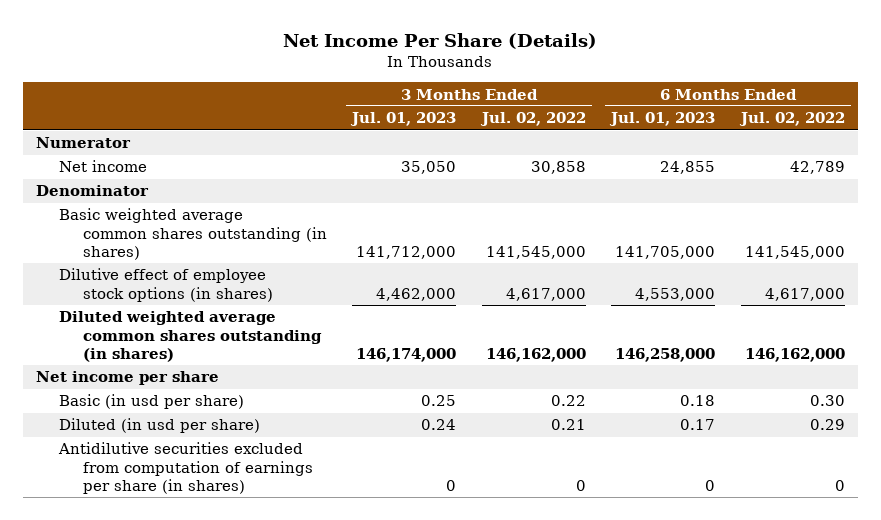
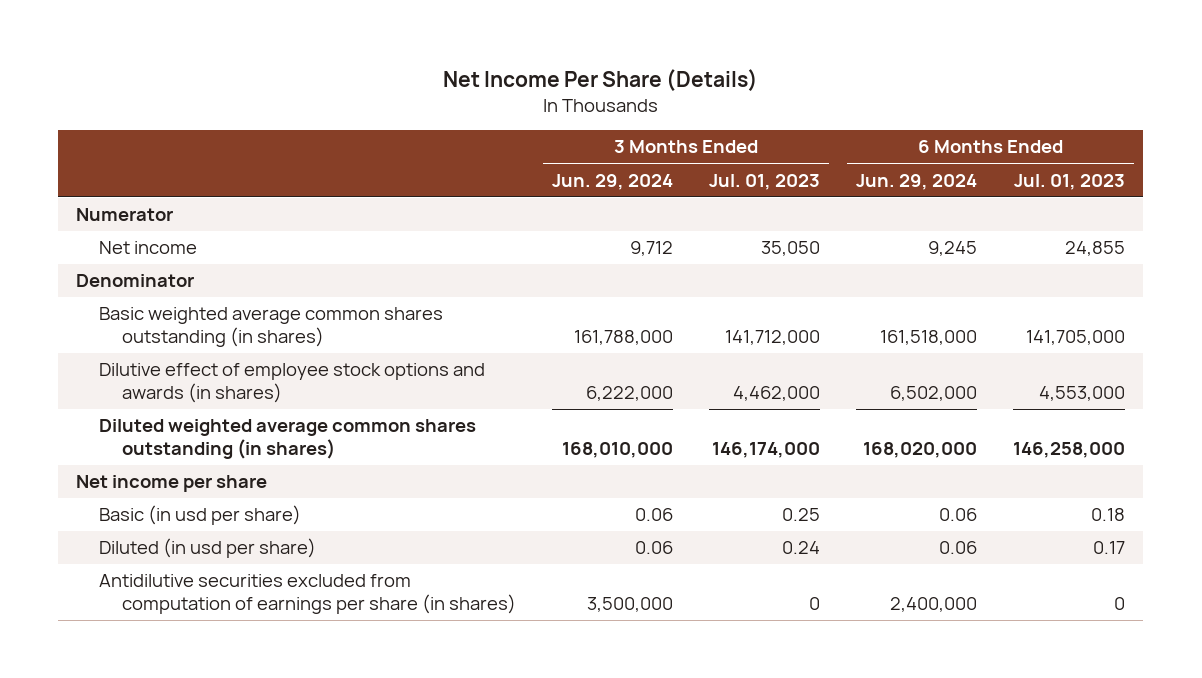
[479,112,586,127] Jul. 02, 2022 -> none
[738,112,845,127] Jul. 02, 2022 -> none
none -> [552,173,674,190] Jun. 29, 2024
none -> [856,173,978,190] Jun. 29, 2024
[59,268,273,302] Dilutive effect of employee stock options (in shares) -> [99,363,486,404] Dilutive effect of employee stock options and awards (in shares)

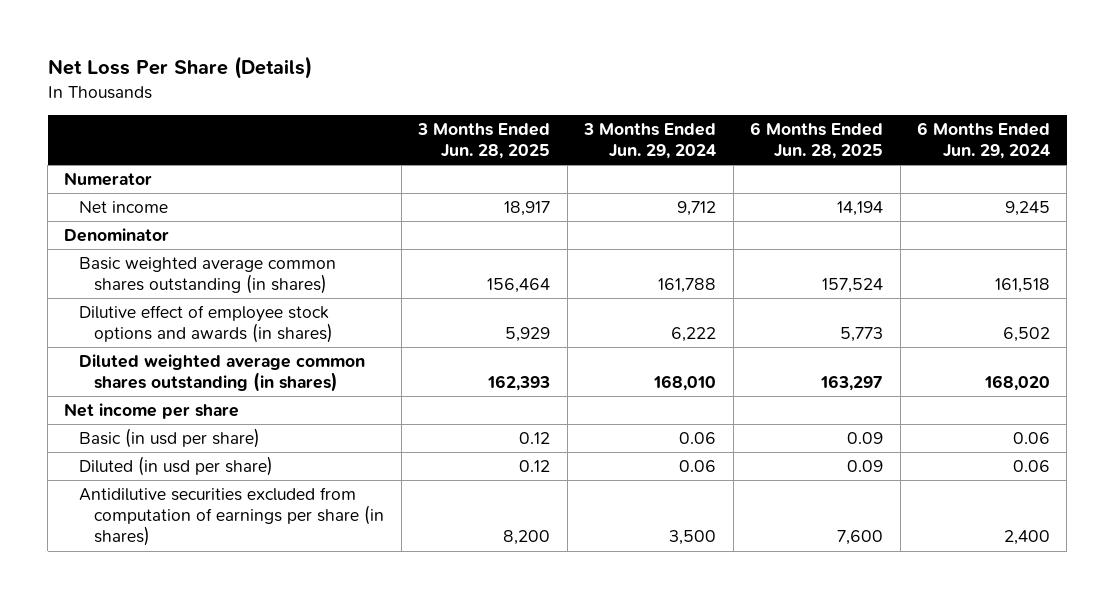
[442,68,758,91] Net Income Per Share (Details) -> [47,56,312,80] Net Loss Per Share (Details)
[709,173,821,190] Jul. 01, 2023 -> none
[1014,173,1126,190] Jul. 01, 2023 -> none
none -> [417,122,551,159] 3 Months Ended Jun. 28, 2025
none -> [750,121,884,159] 6 Months Ended Jun. 28, 2025
[574,330,674,346] 161,788,000 -> [658,278,717,294] 161,788
[880,330,978,346] 161,518,000 -> [995,278,1051,294] 161,518
[586,386,674,402] 6,222,000 -> [671,327,717,343] 6,222
[890,386,978,402] 6,502,000 -> [1003,327,1051,343] 6,502
[562,442,674,459] 168,010,000 -> [653,375,717,392] 168,010
[863,442,978,459] 168,020,000 -> [984,375,1051,392] 168,020
[587,597,674,613] 3,500,000 -> [669,530,717,546] 3,500
[890,597,978,613] 2,400,000 -> [1004,530,1051,546] 2,400

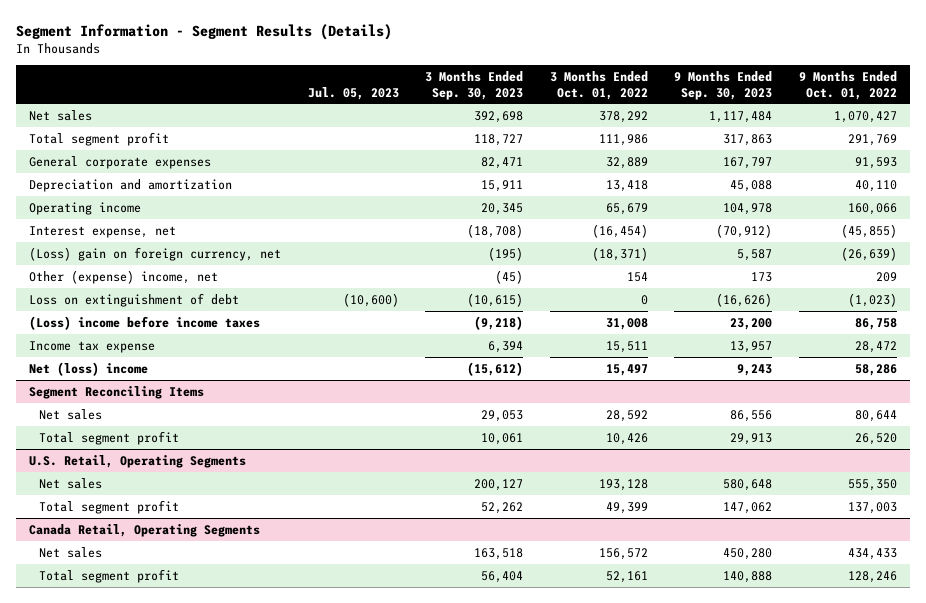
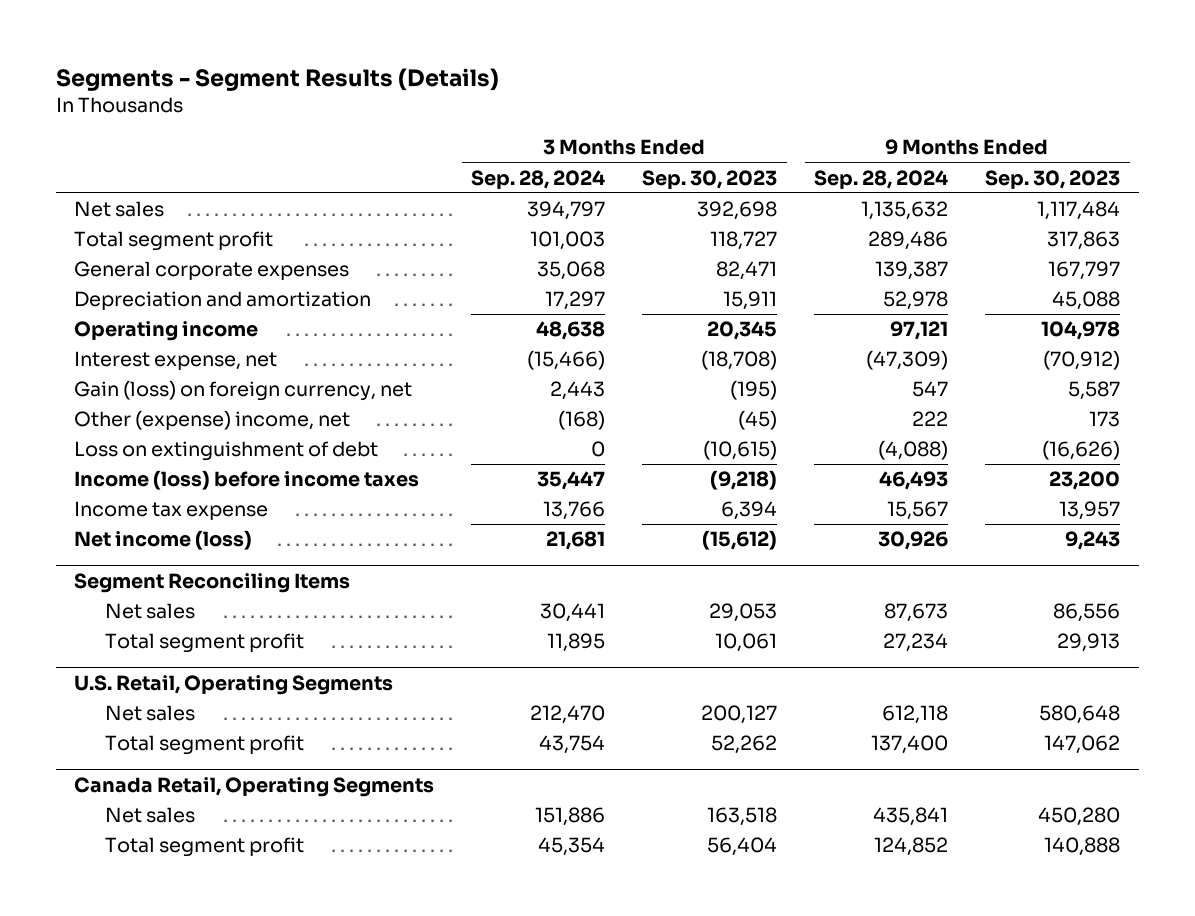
[16,23,393,40] Segment Information - Segment Results (Details) -> [55,68,499,92] Segments - Segment Results (Details)
[307,86,399,100] Jul. 05, 2023 -> none
[549,70,648,100] 3 Months Ended Oct. 01, 2022 -> none
[798,70,897,100] 9 Months Ended Oct. 01, 2022 -> none
none -> [471,169,606,189] Sep. 28, 2024
none -> [814,169,949,189] Sep. 28, 2024
[29,246,282,261] (Loss) gain on foreign currency, net -> [74,380,413,402] Gain (loss) on foreign currency, net
[29,315,261,330] (Loss) income before income taxes -> [74,470,420,491] Income (loss) before income taxes
[29,361,149,376] Net (loss) income -> [74,530,253,551] Net income (loss)

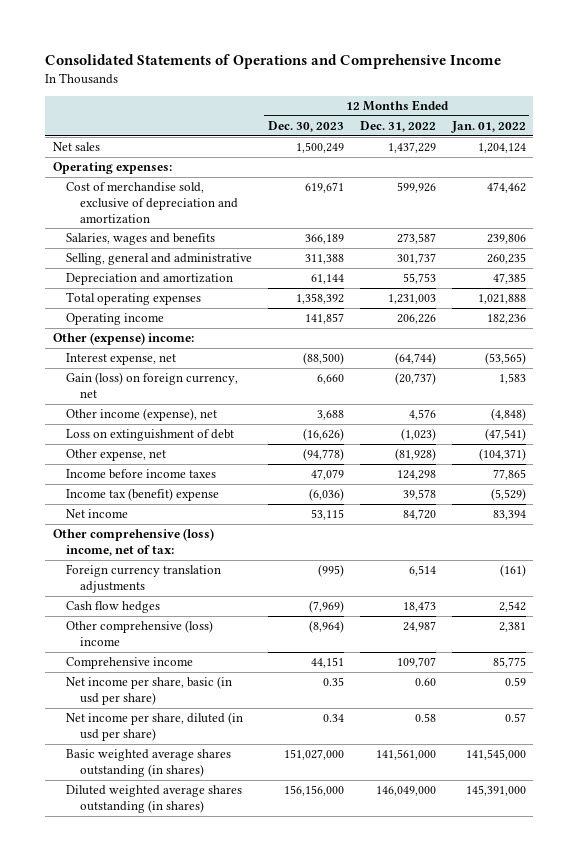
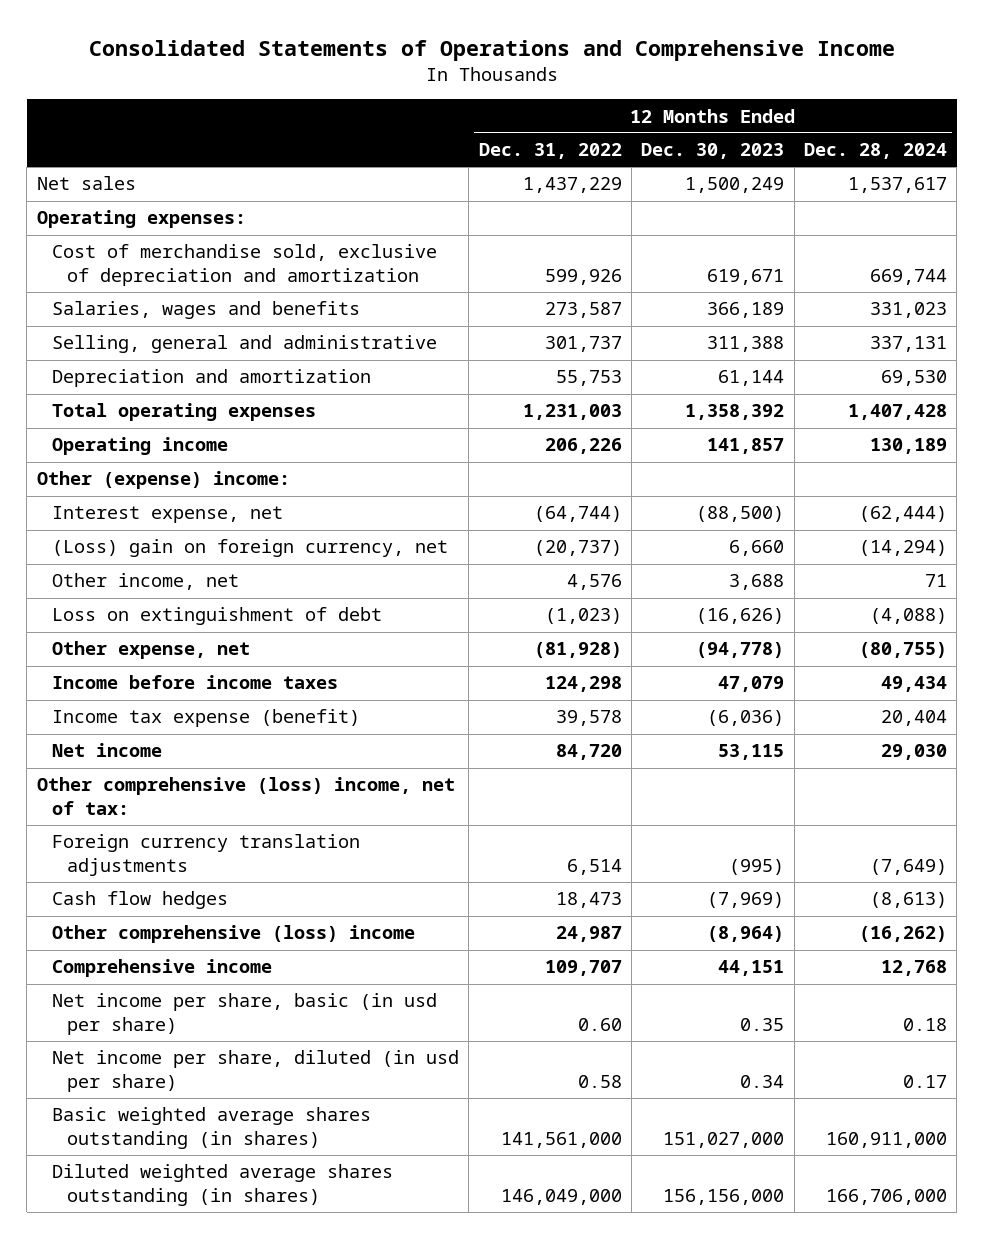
[450,120,526,133] Jan. 01, 2022 -> none
none -> [804,143,948,160] Dec. 28, 2024
[66,372,239,398] Gain (loss) on foreign currency, net -> [52,539,449,558] (Loss) gain on foreign currency, net
[66,408,218,422] Other income (expense), net -> [52,573,240,591] Other income, net
[66,488,220,502] Income tax (benefit) expense -> [52,709,361,728] Income tax expense (benefit)

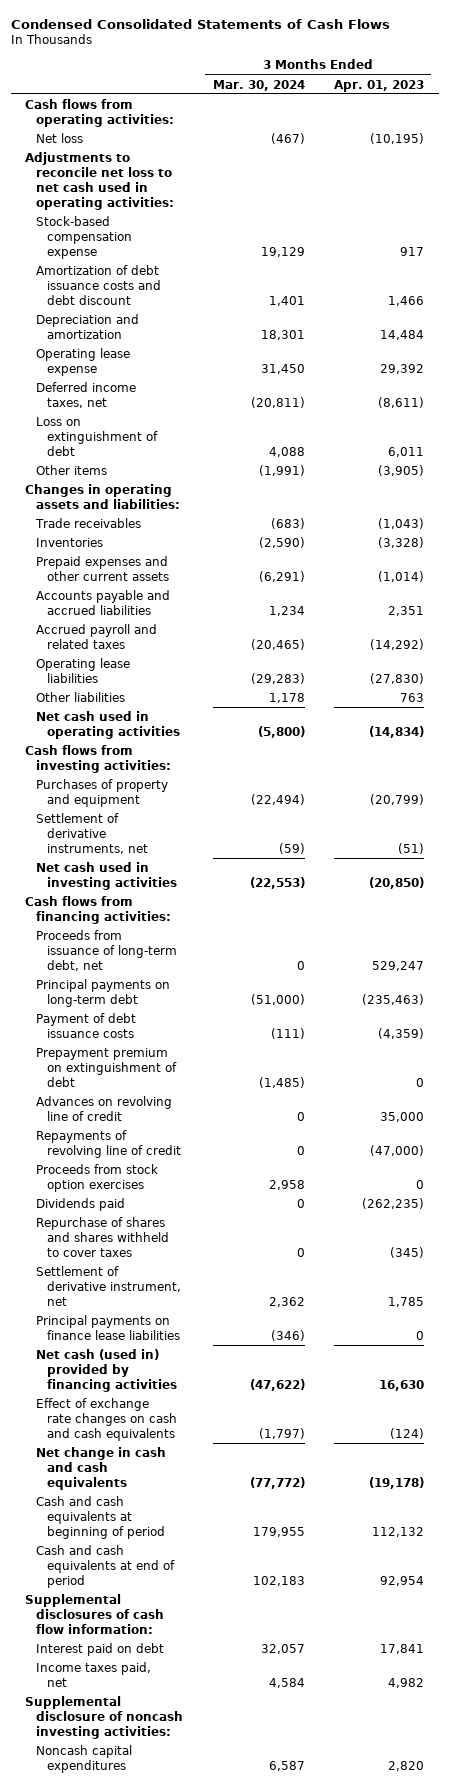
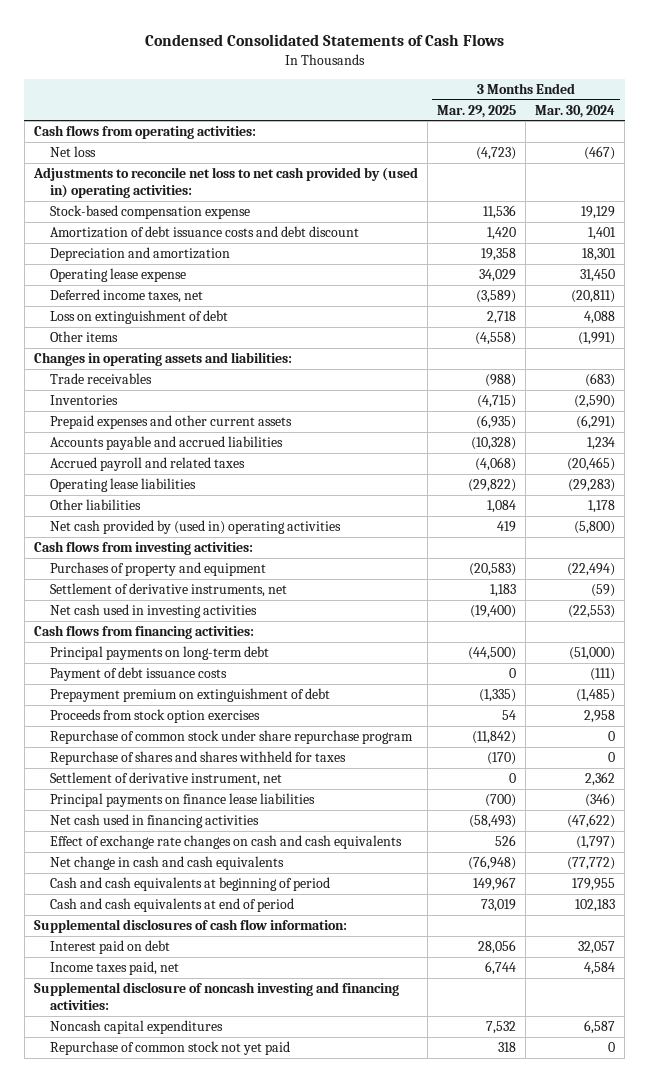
[333,79,424,92] Apr. 01, 2023 -> none
none -> [437,104,517,118] Mar. 29, 2025
[25,151,175,210] Adjustments to reconcile net loss to net cash used in operating activities: -> [32,167,418,199] Adjustments to reconcile net loss to net cash provided by (used in) operating activities:
[36,710,181,739] Net cash used in operating activities -> [50,520,342,535] Net cash provided by (used in) operating activities
[36,929,178,971] Proceeds from issuance of long-term debt, net -> none
[36,1095,173,1121] Advances on revolving line of credit -> none
[36,1129,182,1158] Repayments of revolving line of credit -> none
[36,1197,126,1211] Dividends paid -> none
none -> [50,730,414,745] Repurchase of common stock under share repurchase program
[36,1216,170,1257] Repurchase of shares and shares withheld to cover taxes -> [50,751,347,766] Repurchase of shares and shares withheld for taxes
[36,1348,178,1392] Net cash (used in) provided by financing activities -> [50,814,260,829] Net cash used in financing activities
[25,1695,184,1739] Supplemental disclosure of noncash investing activities: -> [33,982,399,1011] Supplemental disclosure of noncash investing and financing activities:
none -> [50,1041,291,1056] Repurchase of common stock not yet paid

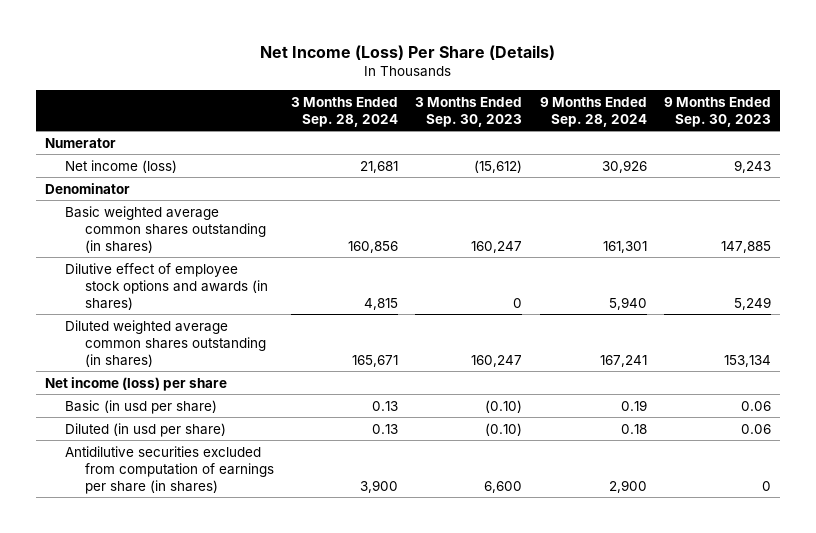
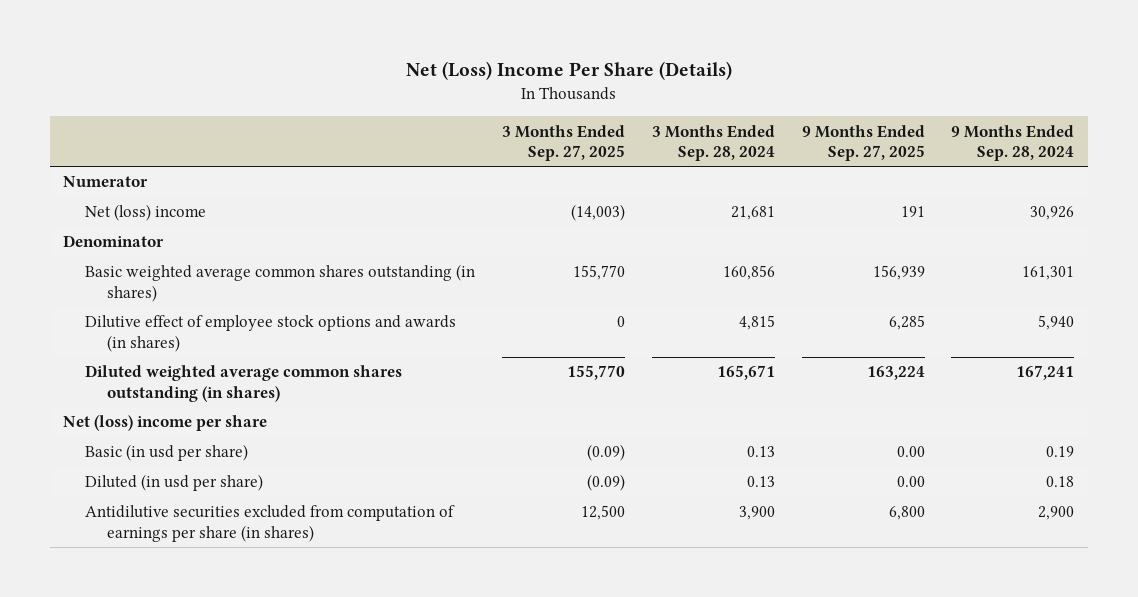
[260,44,556,60] Net Income (Loss) Per Share (Details) -> [405,61,732,81] Net (Loss) Income Per Share (Details)
[415,96,523,127] 3 Months Ended Sep. 30, 2023 -> none
[664,96,772,127] 9 Months Ended Sep. 30, 2023 -> none
none -> [502,124,626,161] 3 Months Ended Sep. 27, 2025
none -> [801,124,925,161] 9 Months Ended Sep. 27, 2025
[64,159,177,173] Net income (loss) -> [85,204,207,222] Net (loss) income
[45,376,228,391] Net income (loss) per share -> [63,415,268,432] Net (loss) income per share

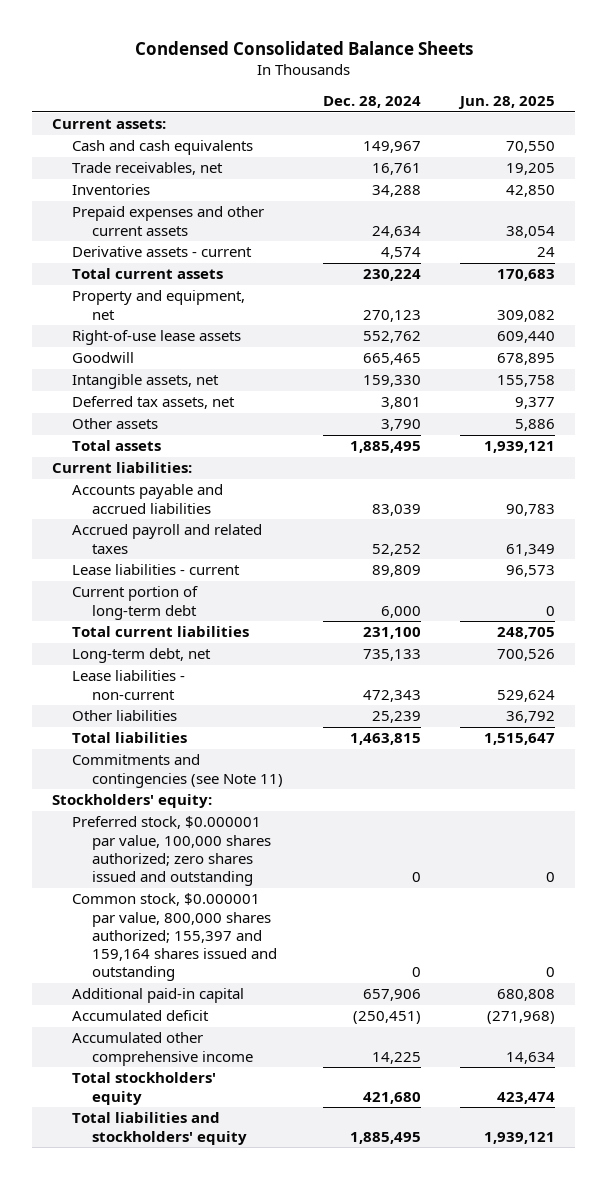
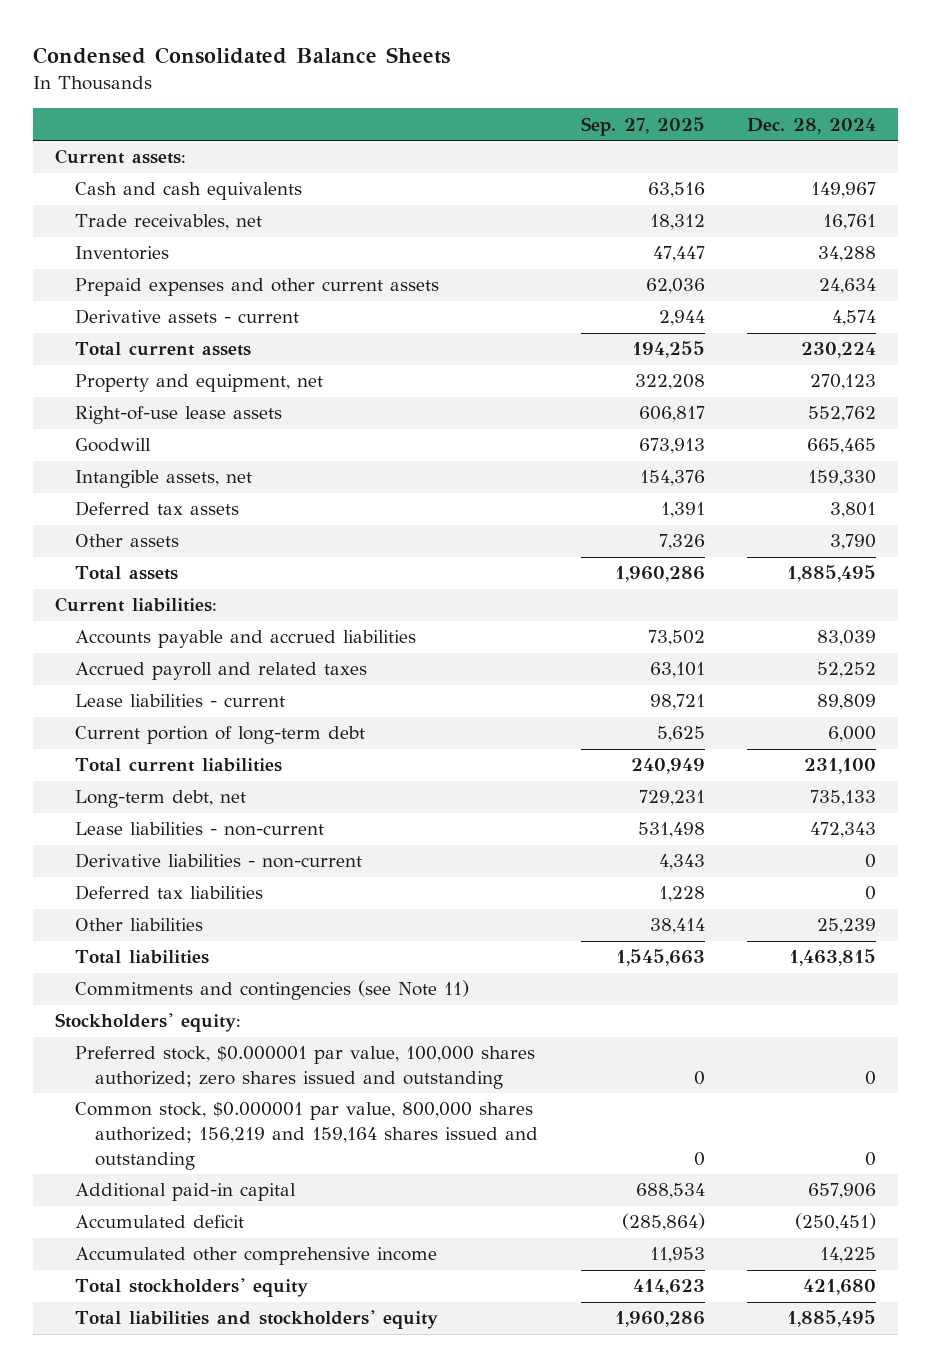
[458,96,556,110] Jun. 28, 2025 -> none
none -> [580,116,705,136] Sep. 27, 2025
[72,396,236,410] Deferred tax assets, net -> [74,501,239,517] Deferred tax assets
none -> [74,853,362,869] Derivative liabilities - non-current
none -> [74,885,263,901] Deferred tax liabilities
[72,893,278,982] Common stock, $0.000001 par value, 800,000 shares authorized; 155,397 and 159,164 shares issued and outstanding -> [74,1102,539,1171] Common stock, $0.000001 par value, 800,000 shares authorized; 156,219 and 159,164 shares issued and outstanding

